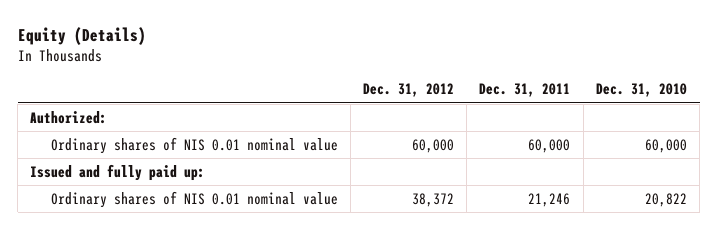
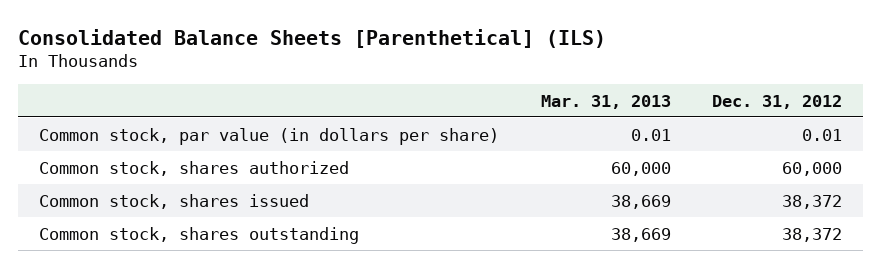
[17,26,146,45] Equity (Details) -> [18,28,607,48] Consolidated Balance Sheets [Parenthetical] (ILS)
[479,83,571,98] Dec. 31, 2011 -> none
[595,83,687,98] Dec. 31, 2010 -> none
none -> [540,94,671,109] Mar. 31, 2013
[30,110,108,124] Authorized: -> none
[30,163,206,181] Issued and fully paid up: -> none
none -> [39,127,500,145] Common stock, par value (in dollars per share)
[50,136,338,154] Ordinary shares of NIS 0.01 nominal value -> [39,160,350,176] Common stock, shares authorized
[50,190,338,208] Ordinary shares of NIS 0.01 nominal value -> [39,193,310,209] Common stock, shares issued
none -> [39,226,360,244] Common stock, shares outstanding

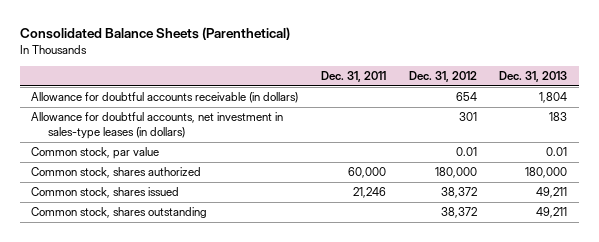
[18,28,607,48] Consolidated Balance Sheets [Parenthetical] (ILS) -> [20,27,291,41] Consolidated Balance Sheets (Parenthetical)
[540,94,671,109] Mar. 31, 2013 -> none
none -> [321,70,387,82] Dec. 31, 2011
none -> [499,70,568,82] Dec. 31, 2013
none -> [31,92,299,104] Allowance for doubtful accounts receivable (in dollars)
none -> [31,112,284,140] Allowance for doubtful accounts, net investment in sales-type leases (in dollars)
[39,127,500,145] Common stock, par value (in dollars per share) -> [31,147,160,160] Common stock, par value
[782,161,843,176] 60,000 -> [434,167,477,179] 180,000

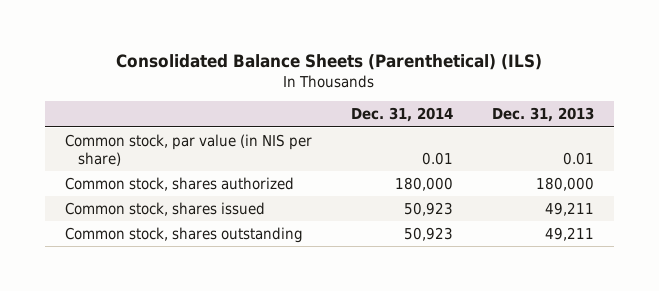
[20,27,291,41] Consolidated Balance Sheets (Parenthetical) -> [116,54,543,71] Consolidated Balance Sheets (Parenthetical) (ILS)
[321,70,387,82] Dec. 31, 2011 -> none
[408,70,477,82] Dec. 31, 2012 -> none
none -> [350,107,453,123] Dec. 31, 2014
[31,92,299,104] Allowance for doubtful accounts receivable (in dollars) -> none
[31,112,284,140] Allowance for doubtful accounts, net investment in sales-type leases (in dollars) -> none
[31,147,160,160] Common stock, par value -> [64,134,312,166] Common stock, par value (in NIS per share)

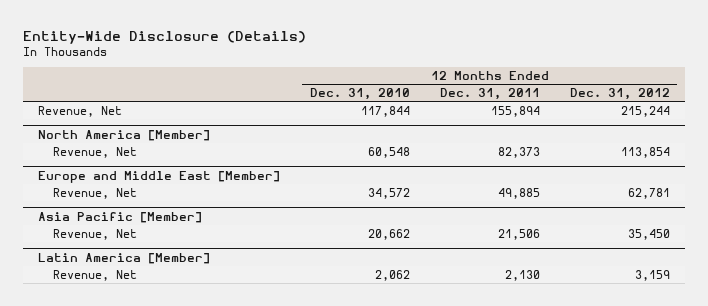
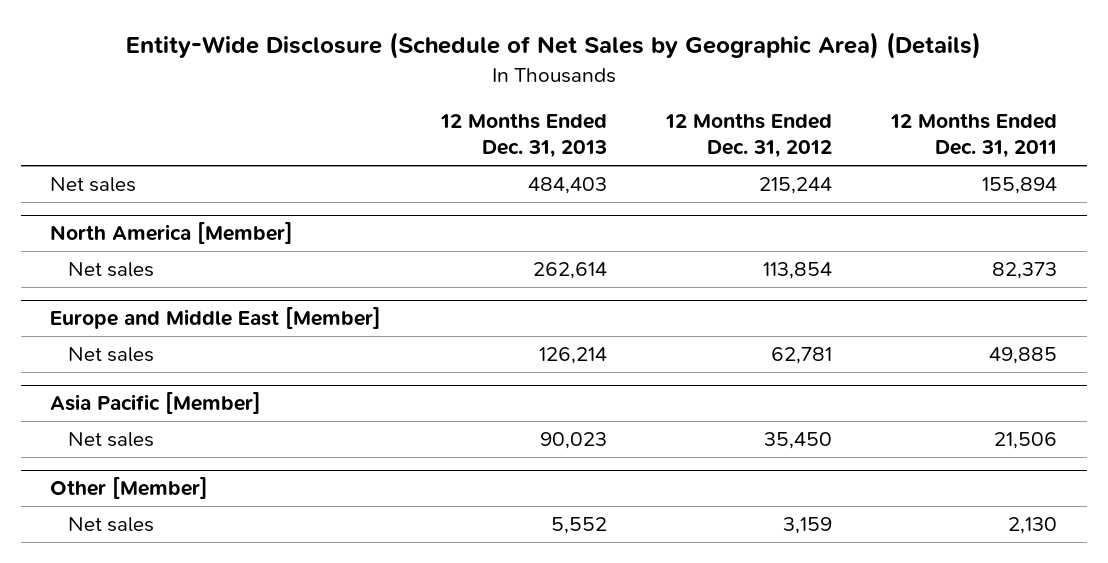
[23,30,307,44] Entity-Wide Disclosure (Details) -> [125,32,981,60] Entity-Wide Disclosure (Schedule of Net Sales by Geographic Area) (Details)
[309,87,410,100] Dec. 31, 2010 -> none
none -> [439,113,607,159] 12 Months Ended Dec. 31, 2013
[38,105,123,117] Revenue, Net -> [50,177,137,193] Net sales
[53,146,138,158] Revenue, Net -> [68,262,155,278] Net sales
[53,187,138,199] Revenue, Net -> [68,347,155,363] Net sales
[38,252,211,264] Latin America [Member] -> none
[53,228,138,240] Revenue, Net -> [68,432,155,448] Net sales
none -> [50,477,209,500] Other [Member]
[53,269,138,281] Revenue, Net -> [68,517,155,533] Net sales

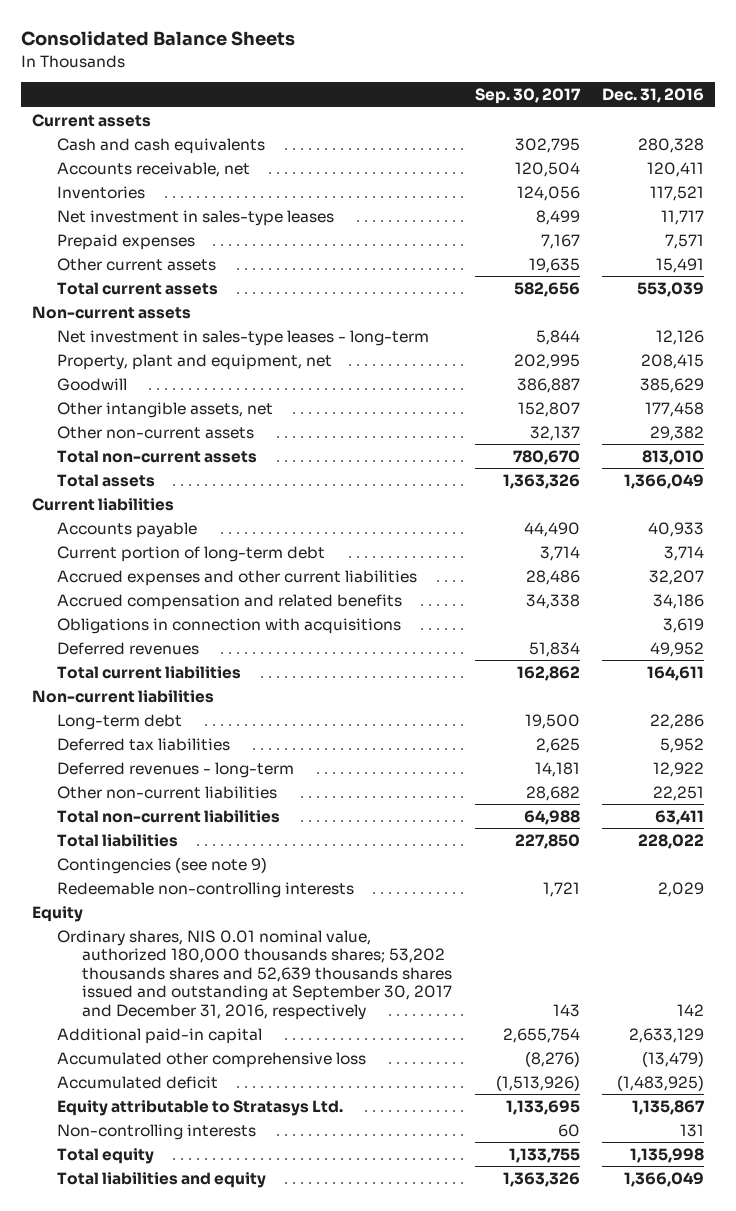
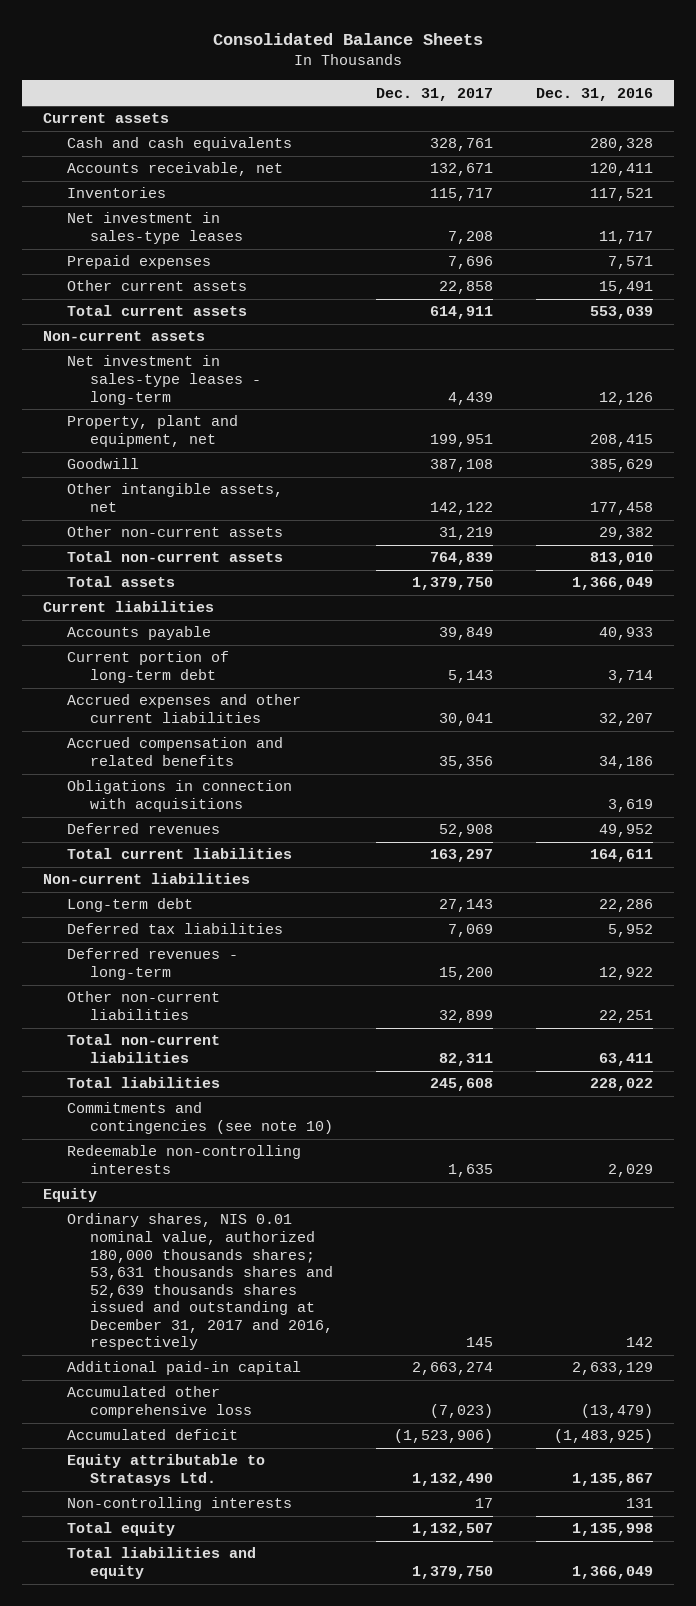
[474,88,581,105] Sep. 30, 2017 -> none
none -> [376,87,494,101] Dec. 31, 2017
[57,856,268,874] Contingencies (see note 9) -> [66,1102,334,1135] Commitments and contingencies (see note 10)
[57,929,453,1020] Ordinary shares, NIS 0.01 nominal value, authorized 180,000 thousands shares; 53,202 thousands shares and 52,639 thousands shares issued and outstanding at September 30, 2017 and December 31, 2016, respectively -> [66,1213,334,1351] Ordinary shares, NIS 0.01 nominal value, authorized 180,000 thousands shares; 53,631 thousands shares and 52,639 thousands shares issued and outstanding at December 31, 2017 and 2016, respectively

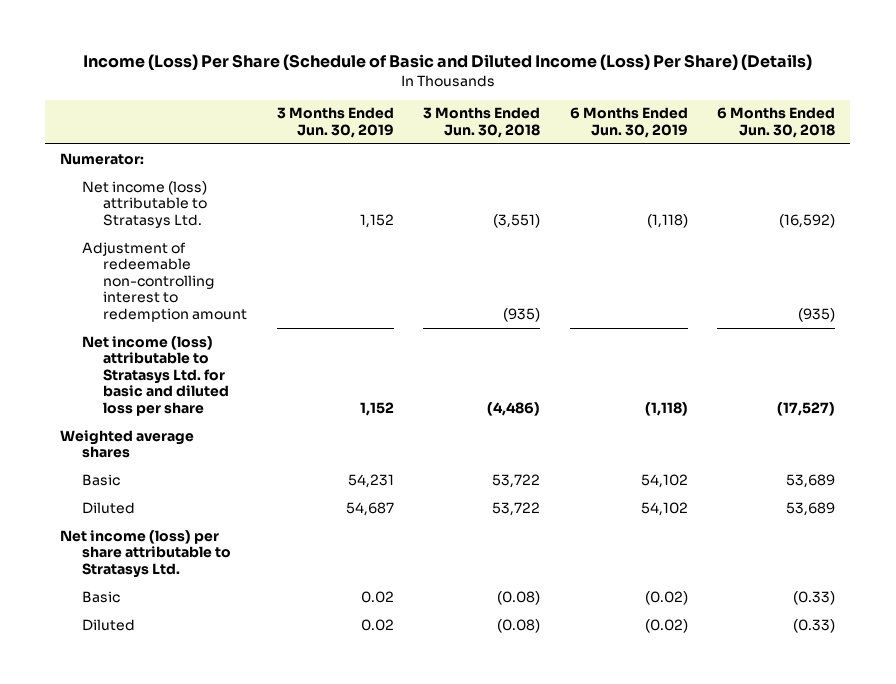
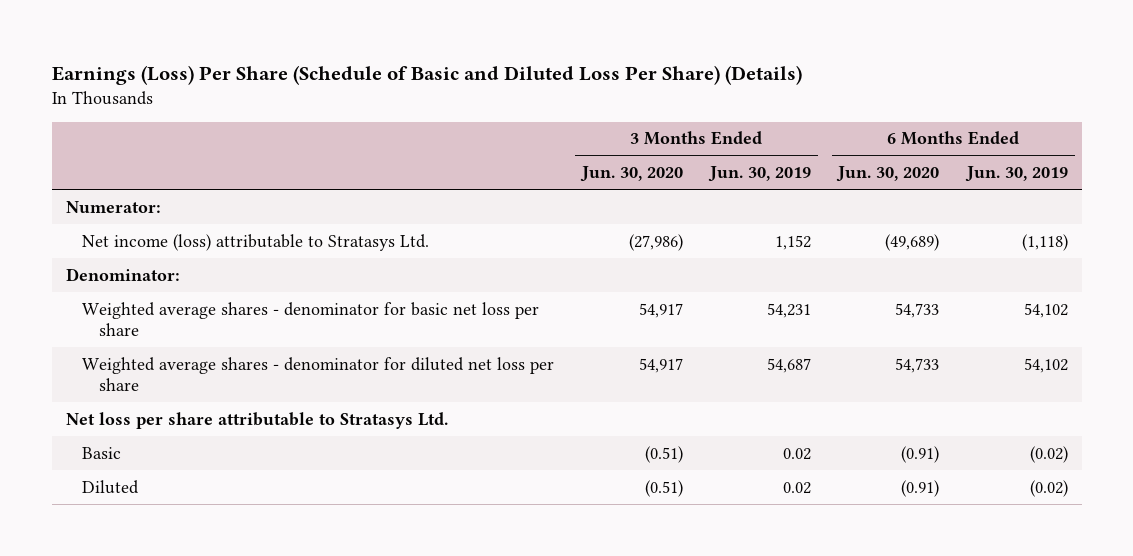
[82,53,812,70] Income (Loss) Per Share (Schedule of Basic and Diluted Income (Loss) Per Share) (Details) -> [51,64,802,85] Earnings (Loss) Per Share (Schedule of Basic and Diluted Loss Per Share) (Details)
[423,107,541,139] 3 Months Ended Jun. 30, 2018 -> none
[717,107,836,139] 6 Months Ended Jun. 30, 2018 -> none
none -> [579,166,683,183] Jun. 30, 2020
none -> [836,166,940,183] Jun. 30, 2020
[81,241,248,322] Adjustment of redeemable non-controlling interest to redemption amount -> none
[81,335,230,416] Net income (loss) attributable to Stratasys Ltd. for basic and diluted loss per share -> none
[60,429,195,459] Weighted average shares -> none
none -> [65,267,180,281] Denominator:
[81,473,120,486] Basic -> [82,301,540,337] Weighted average shares - denominator for basic net loss per share
[81,501,135,514] Diluted -> [82,356,555,392] Weighted average shares - denominator for diluted net loss per share
[60,529,231,578] Net income (loss) per share attributable to Stratasys Ltd. -> [65,411,448,429] Net loss per share attributable to Stratasys Ltd.

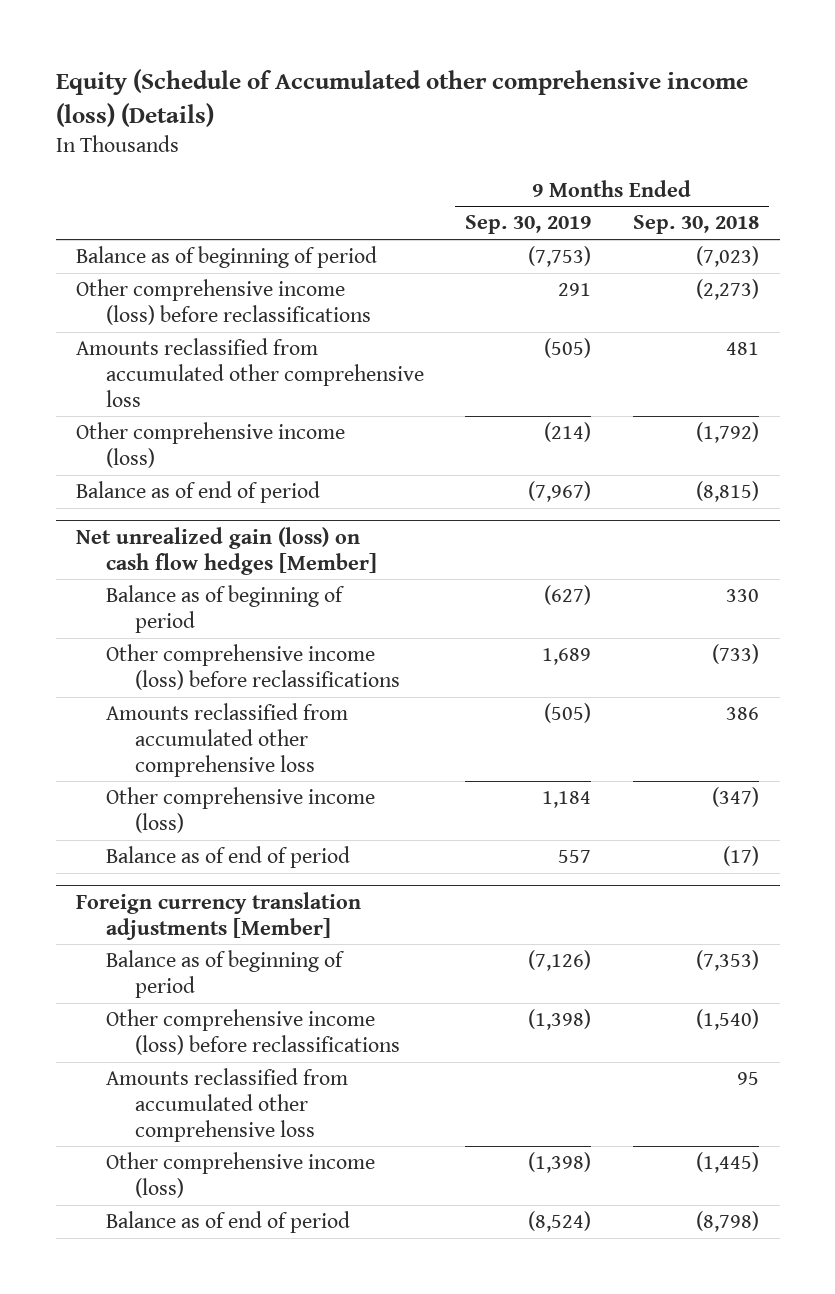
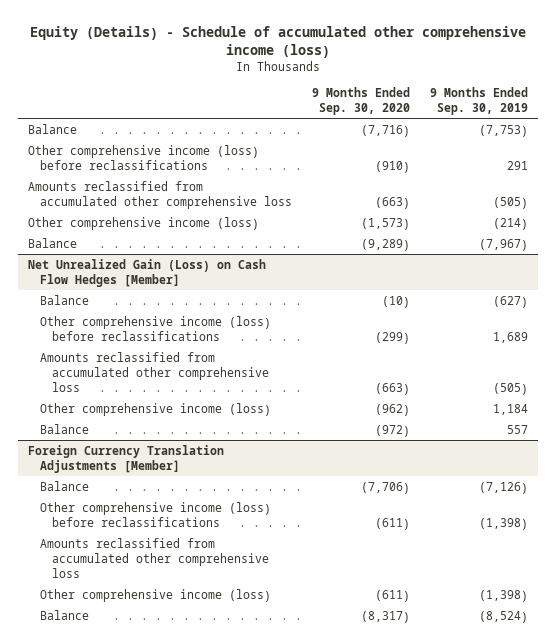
[55,69,748,127] Equity (Schedule of Accumulated other comprehensive income (loss) (Details) -> [30,25,527,58] Equity (Details) - Schedule of accumulated other comprehensive income (loss)
[632,215,759,235] Sep. 30, 2018 -> none
none -> [312,86,411,115] 9 Months Ended Sep. 30, 2020
[76,246,378,269] Balance as of beginning of period -> [28,123,78,134] Balance
[76,481,321,504] Balance as of end of period -> [28,237,78,248] Balance
[76,526,377,575] Net unrealized gain (loss) on cash flow hedges [Member] -> [28,258,267,287] Net Unrealized Gain (Loss) on Cash Flow Hedges [Member]
[105,585,345,633] Balance as of beginning of period -> [40,294,90,305] Balance
[105,846,350,869] Balance as of end of period -> [40,423,90,434] Balance
[76,891,362,940] Foreign currency translation adjustments [Member] -> [28,444,225,473] Foreign Currency Translation Adjustments [Member]
[105,950,345,998] Balance as of beginning of period -> [40,480,90,491] Balance
[105,1211,350,1234] Balance as of end of period -> [40,609,90,620] Balance

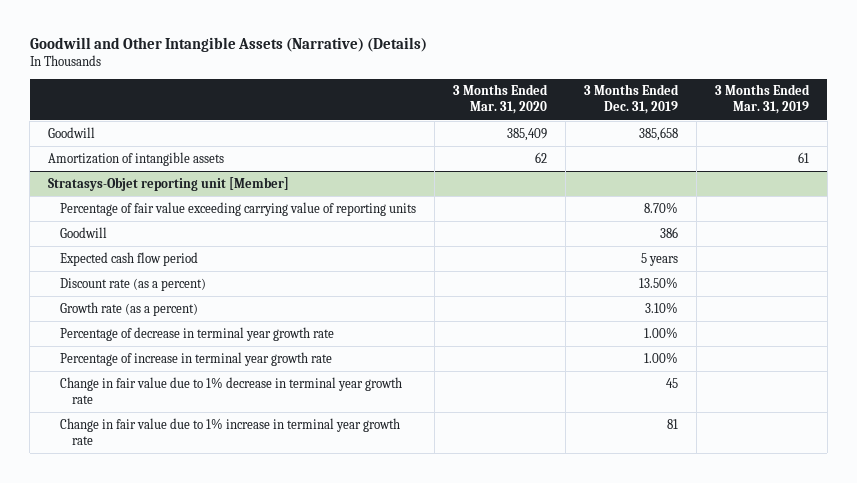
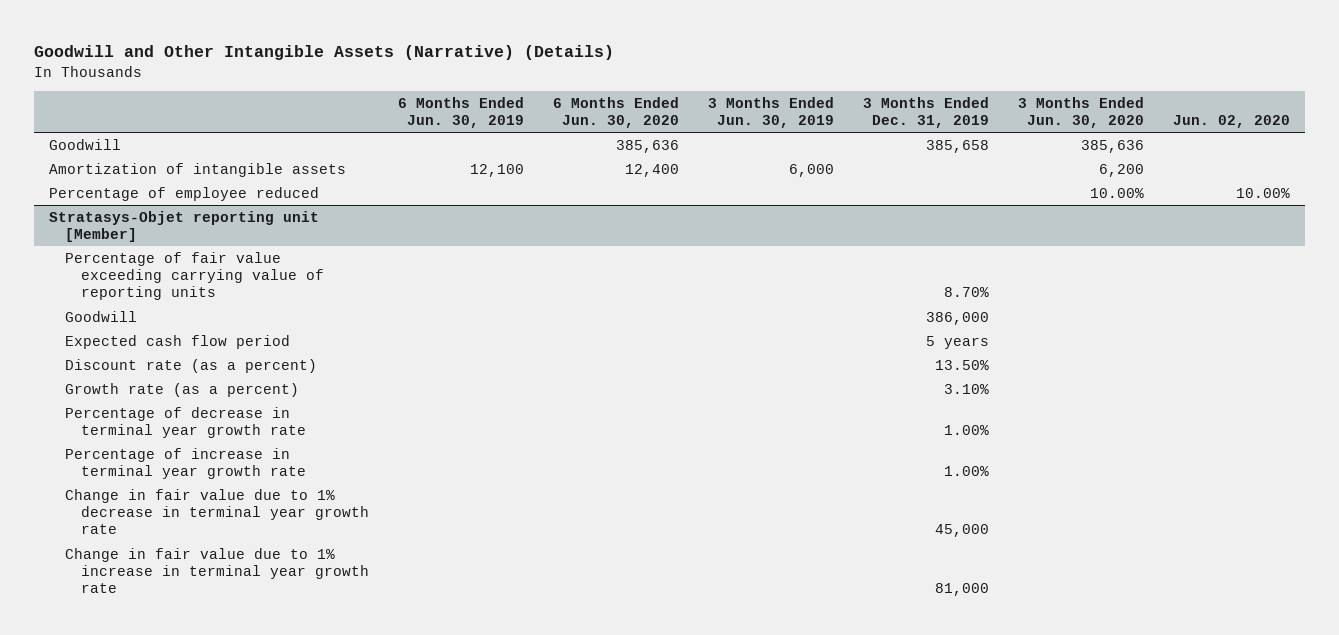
[453,84,549,115] 3 Months Ended Mar. 31, 2020 -> none
[714,84,810,115] 3 Months Ended Mar. 31, 2019 -> none
none -> [397,96,524,129] 6 Months Ended Jun. 30, 2019
none -> [552,96,679,129] 6 Months Ended Jun. 30, 2020
none -> [707,96,834,129] 3 Months Ended Jun. 30, 2019
none -> [1017,96,1144,129] 3 Months Ended Jun. 30, 2020
none -> [1173,115,1291,129] Jun. 02, 2020
none -> [48,186,319,201] Percentage of employee reduced
[659,226,678,238] 386 -> [925,311,989,325] 386,000
[665,377,678,388] 45 -> [934,524,989,538] 45,000
[666,418,678,429] 81 -> [934,583,989,597] 81,000

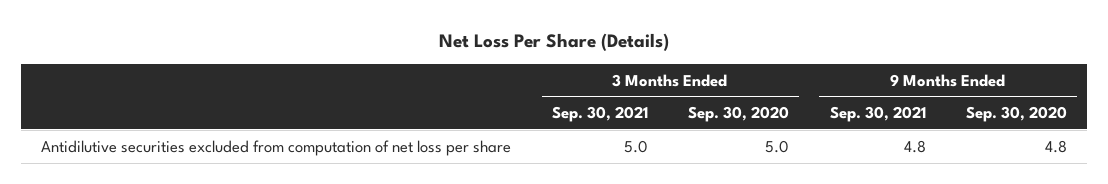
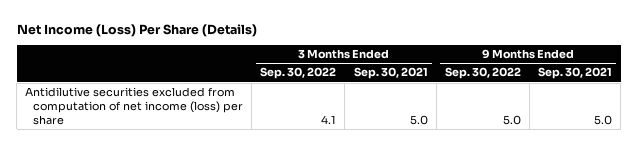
[439,32,670,51] Net Loss Per Share (Details) -> [16,23,257,37] Net Income (Loss) Per Share (Details)
[688,106,790,123] Sep. 30, 2020 -> none
[966,106,1068,123] Sep. 30, 2020 -> none
none -> [260,67,337,80] Sep. 30, 2022
none -> [444,67,521,80] Sep. 30, 2022
[41,139,512,156] Antidilutive securities excluded from computation of net loss per share -> [25,87,244,125] Antidilutive securities excluded from computation of net income (loss) per share
[903,139,926,153] 4.8 -> [593,114,612,125] 5.0

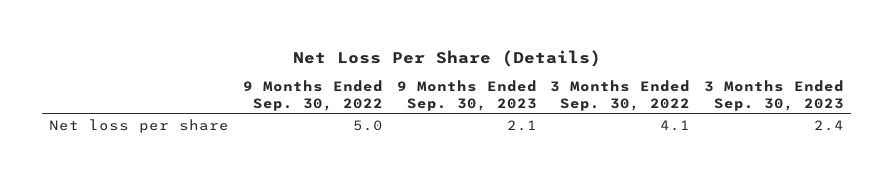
[16,23,257,37] Net Income (Loss) Per Share (Details) -> [292,49,601,67] Net Loss Per Share (Details)
[353,67,428,80] Sep. 30, 2021 -> none
[537,67,612,80] Sep. 30, 2021 -> none
none -> [396,80,537,112] 9 Months Ended Sep. 30, 2023
none -> [703,80,844,112] 3 Months Ended Sep. 30, 2023
[25,87,244,125] Antidilutive securities excluded from computation of net income (loss) per share -> [49,118,230,133] Net loss per share

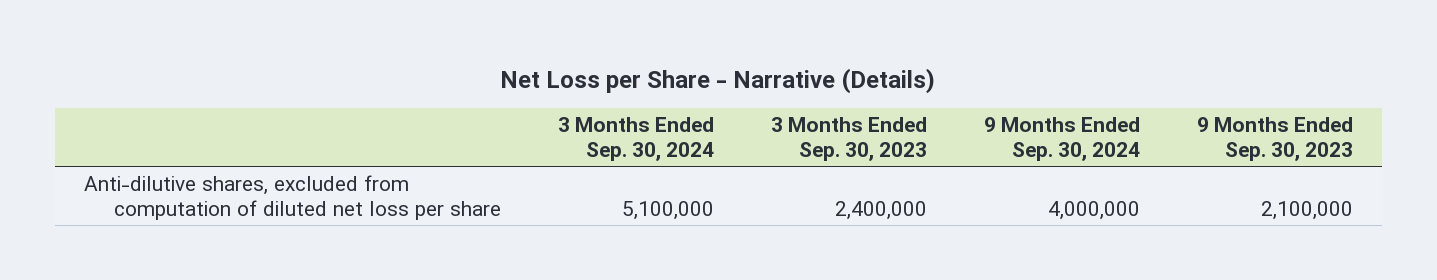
[292,49,601,67] Net Loss Per Share (Details) -> [500,67,936,94] Net Loss per Share - Narrative (Details)
[242,80,383,112] 9 Months Ended Sep. 30, 2022 -> none
[550,80,691,112] 3 Months Ended Sep. 30, 2022 -> none
none -> [557,117,714,162] 3 Months Ended Sep. 30, 2024
none -> [984,117,1141,162] 9 Months Ended Sep. 30, 2024
[49,118,230,133] Net loss per share -> [83,174,501,220] Anti-dilutive shares, excluded from computation of diluted net loss per share
[506,119,537,131] 2.1 -> [1261,200,1354,220] 2,100,000
[813,119,844,131] 2.4 -> [835,200,928,220] 2,400,000

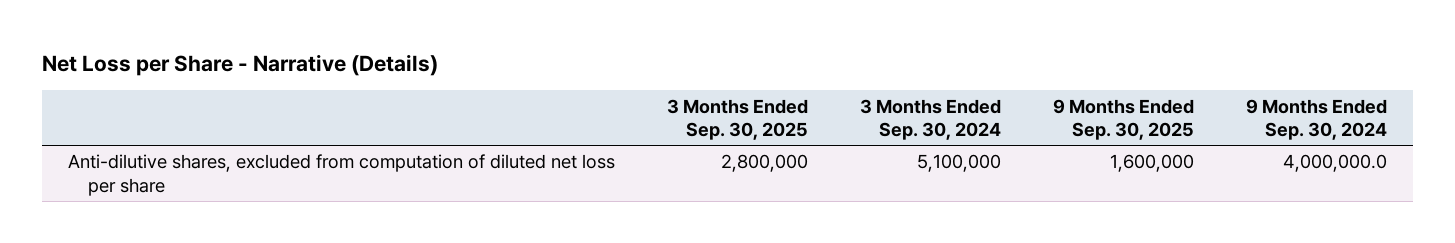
[771,117,928,162] 3 Months Ended Sep. 30, 2023 -> none
[1197,117,1354,162] 9 Months Ended Sep. 30, 2023 -> none
none -> [667,98,809,141] 3 Months Ended Sep. 30, 2025
none -> [1053,98,1195,141] 9 Months Ended Sep. 30, 2025
[1048,200,1141,220] 4,000,000 -> [1282,154,1387,173] 4,000,000.0

